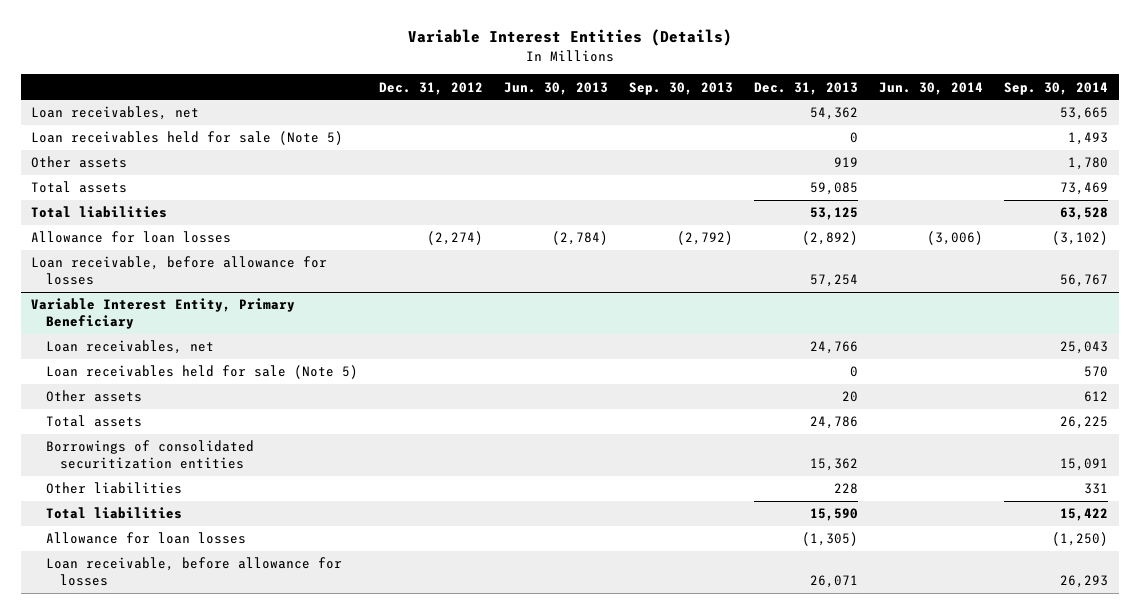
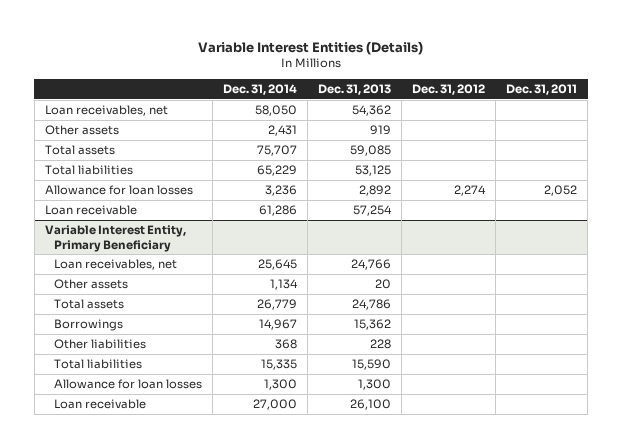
[503,81,608,95] Jun. 30, 2013 -> none
[628,81,733,95] Sep. 30, 2013 -> none
[879,81,984,95] Jun. 30, 2014 -> none
[1004,81,1109,95] Sep. 30, 2014 -> none
none -> [223,83,298,95] Dec. 31, 2014
none -> [506,83,578,95] Dec. 31, 2011
[31,131,344,146] Loan receivables held for sale (Note 5) -> none
[426,231,483,246] (2,274) -> [454,185,487,197] 2,274
[801,231,858,246] (2,892) -> [359,185,392,197] 2,892
[31,256,328,286] Loan receivable, before allowance for losses -> [44,205,137,216] Loan receivable
[45,365,358,380] Loan receivables held for sale (Note 5) -> none
[45,440,254,470] Borrowings of consolidated securitization entities -> [54,319,124,332] Borrowings
[801,532,858,547] (1,305) -> [358,379,392,391] 1,300
[45,557,342,587] Loan receivable, before allowance for losses -> [54,399,147,410] Loan receivable
[809,575,858,589] 26,071 -> [350,399,392,411] 26,100

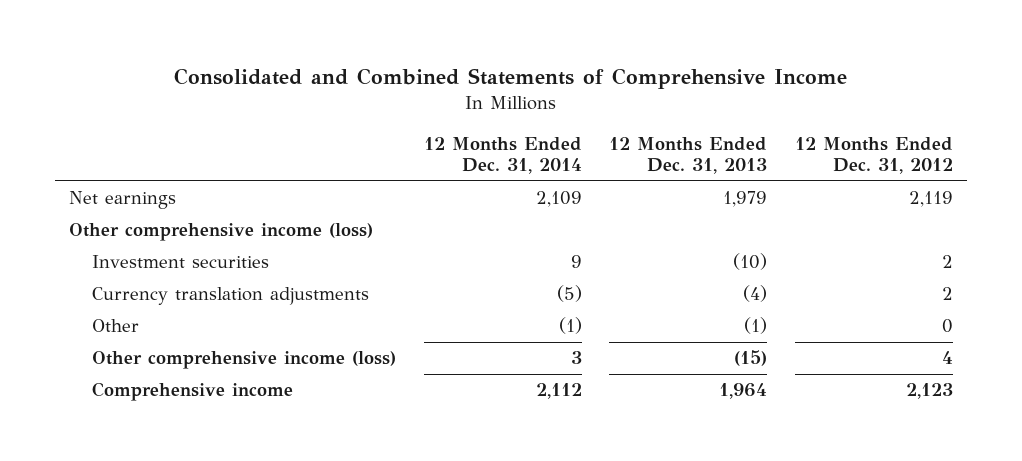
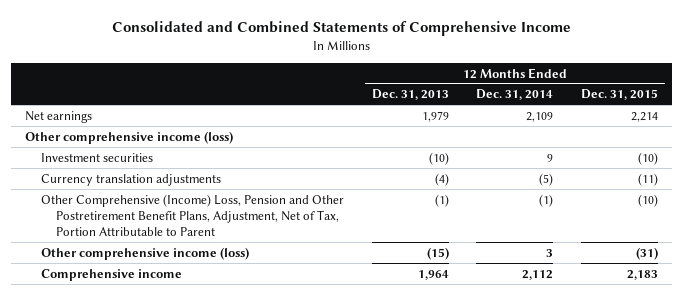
[794,136,953,175] 12 Months Ended Dec. 31, 2012 -> none
none -> [581,89,659,101] Dec. 31, 2015
[92,319,140,333] Other -> none
none -> [40,193,344,236] Other Comprehensive (Income) Loss, Pension and Other Postretirement Benefit Plans, Adjustment, Net of Tax, Portion Attributable to Parent

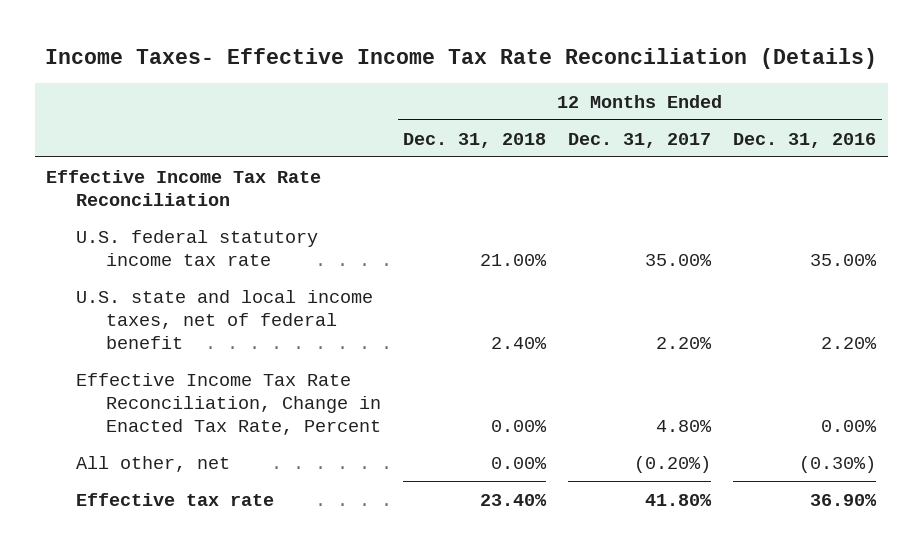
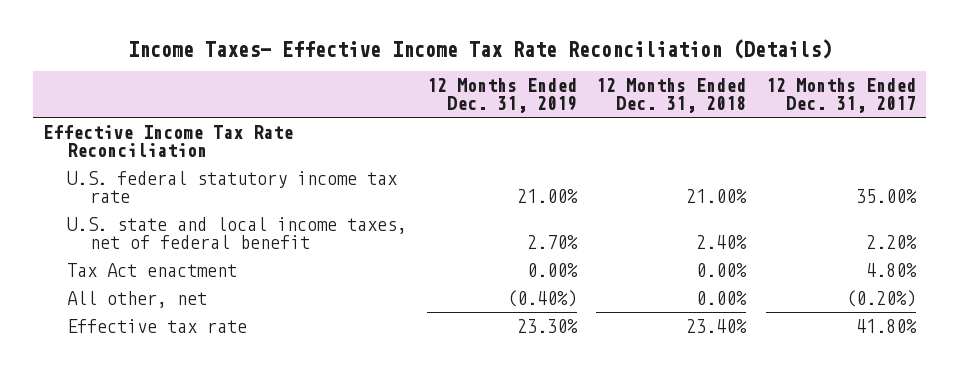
[733,132,877,148] Dec. 31, 2016 -> none
none -> [426,78,577,114] 12 Months Ended Dec. 31, 2019
[76,372,382,436] Effective Income Tax Rate Reconciliation, Change in Enacted Tax Rate, Percent -> [66,262,237,277] Tax Act enactment

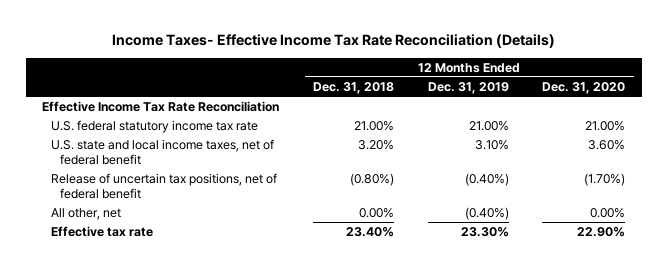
[766,78,917,114] 12 Months Ended Dec. 31, 2017 -> none
none -> [542,81,626,94] Dec. 31, 2020
[66,262,237,277] Tax Act enactment -> none
[526,234,578,249] 2.70% -> [474,140,509,151] 3.10%
[696,234,748,249] 2.40% -> [358,140,395,151] 3.20%
none -> [51,173,278,200] Release of uncertain tax positions, net of federal benefit

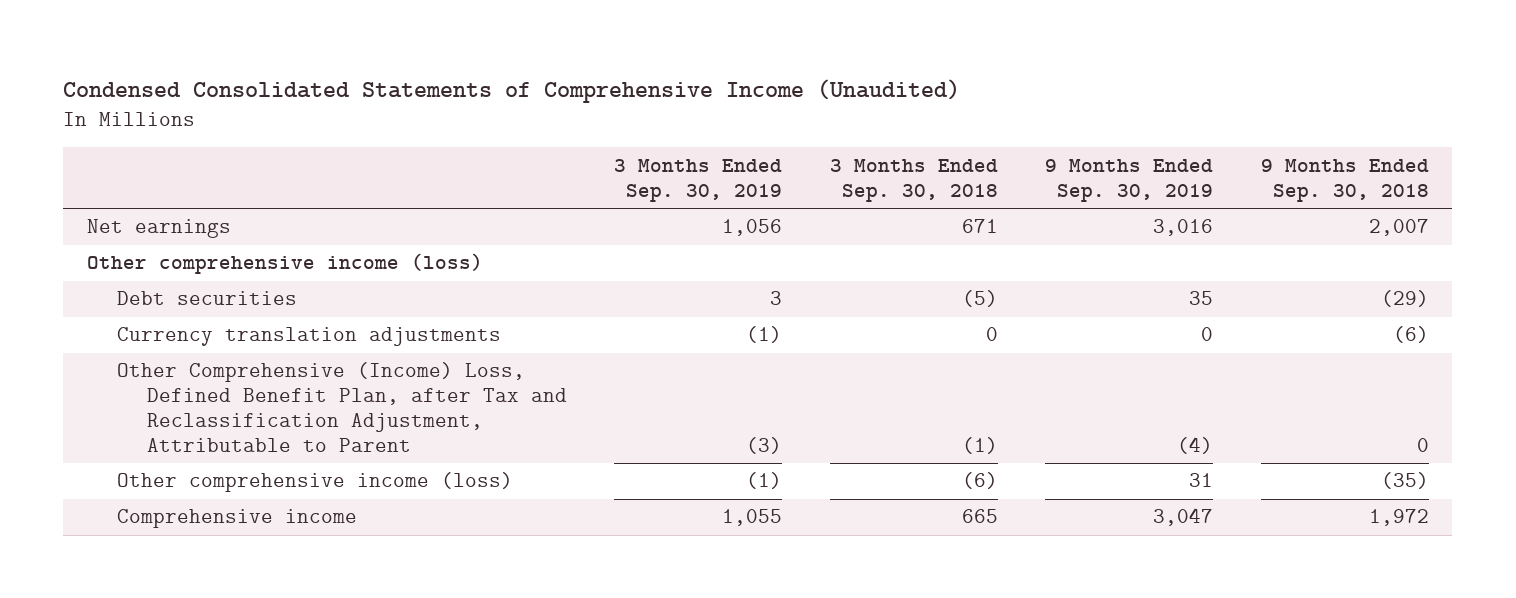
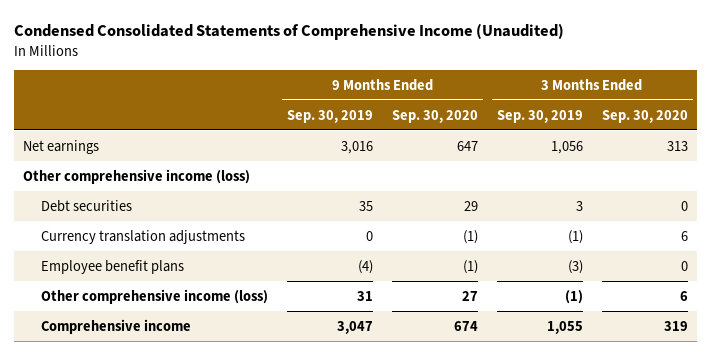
[829,158,998,202] 3 Months Ended Sep. 30, 2018 -> none
[1260,158,1429,202] 9 Months Ended Sep. 30, 2018 -> none
none -> [391,109,478,123] Sep. 30, 2020
none -> [601,109,688,123] Sep. 30, 2020
[117,362,568,452] Other Comprehensive (Income) Loss, Defined Benefit Plan, after Tax and Reclassification Adjustment, Attributable to Parent -> [41,259,185,274] Employee benefit plans

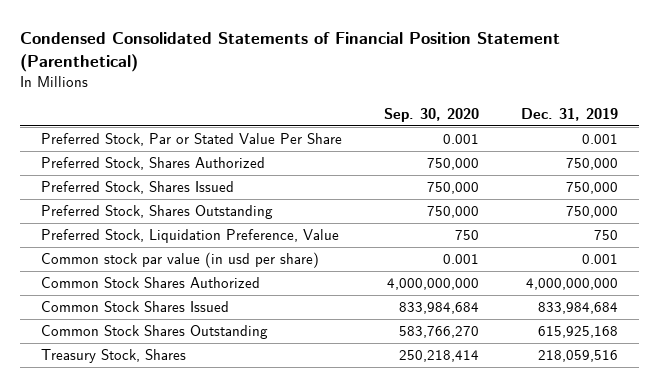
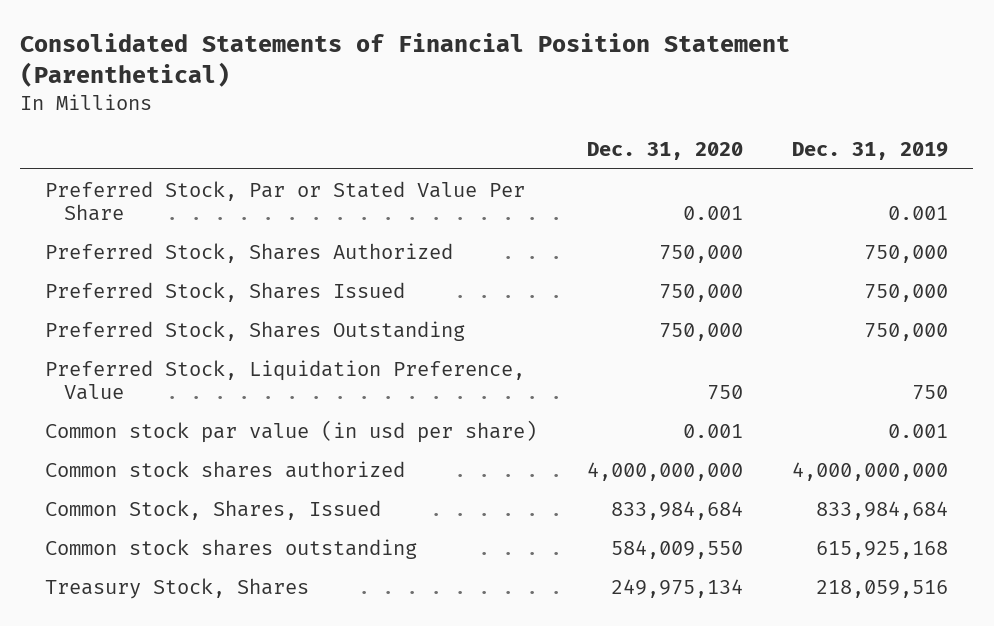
[20,31,561,72] Condensed Consolidated Statements of Financial Position Statement (Parenthetical) -> [20,32,791,87] Consolidated Statements of Financial Position Statement (Parenthetical)
[384,108,480,123] Sep. 30, 2020 -> none
none -> [586,142,743,161] Dec. 31, 2020
[41,277,261,289] Common Stock Shares Authorized -> [45,460,406,478] Common stock shares authorized
[41,301,230,313] Common Stock Shares Issued -> [45,499,382,520] Common Stock, Shares, Issued
[41,325,269,340] Common Stock Shares Outstanding -> [45,538,418,559] Common stock shares outstanding

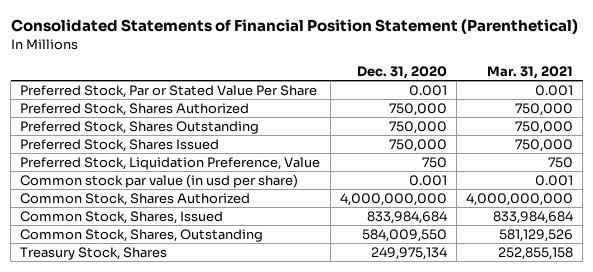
[792,142,949,161] Dec. 31, 2019 -> none
none -> [487,65,574,79] Mar. 31, 2021
[45,281,406,302] Preferred Stock, Shares Issued -> [20,138,220,152] Preferred Stock, Shares Issued
[45,460,406,478] Common stock shares authorized -> [20,192,251,206] Common Stock, Shares Authorized
[45,538,418,559] Common stock shares outstanding -> [20,228,264,242] Common Stock, Shares, Outstanding

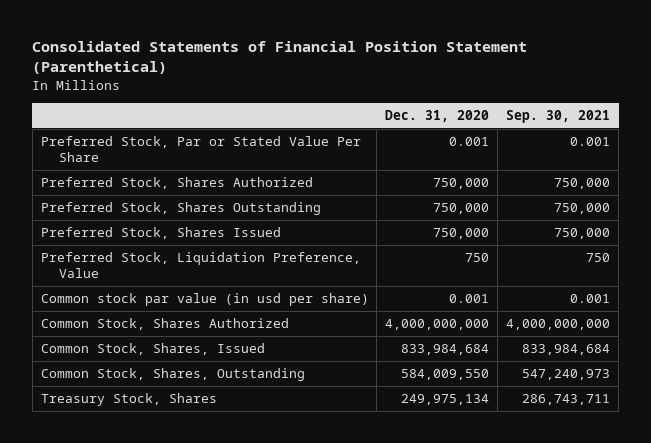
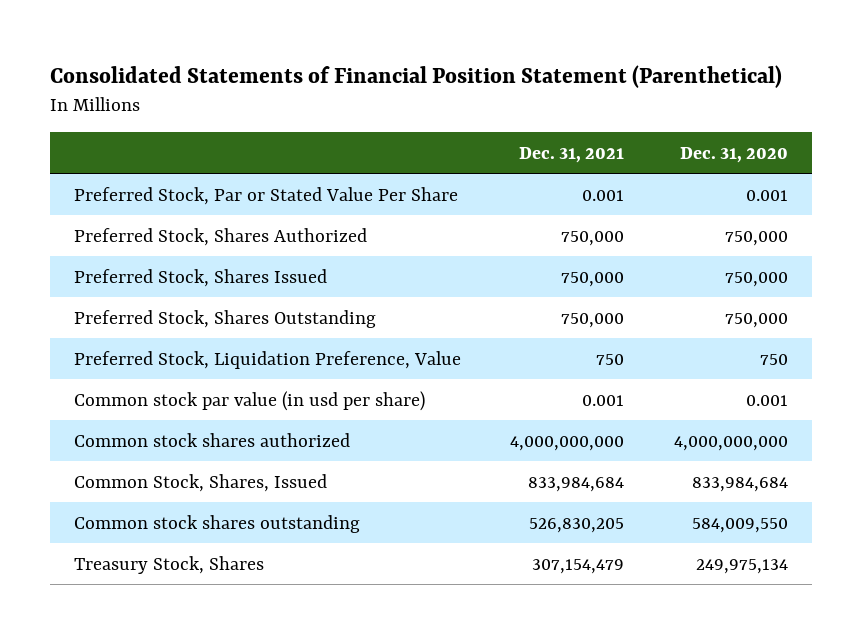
[506,109,611,123] Sep. 30, 2021 -> none
none -> [519,146,625,163] Dec. 31, 2021
[40,202,321,216] Preferred Stock, Shares Outstanding -> [74,309,377,328] Preferred Stock, Shares Outstanding
[40,318,289,331] Common Stock, Shares Authorized -> [74,432,351,447] Common stock shares authorized
[40,368,305,382] Common Stock, Shares, Outstanding -> [74,514,361,533] Common stock shares outstanding

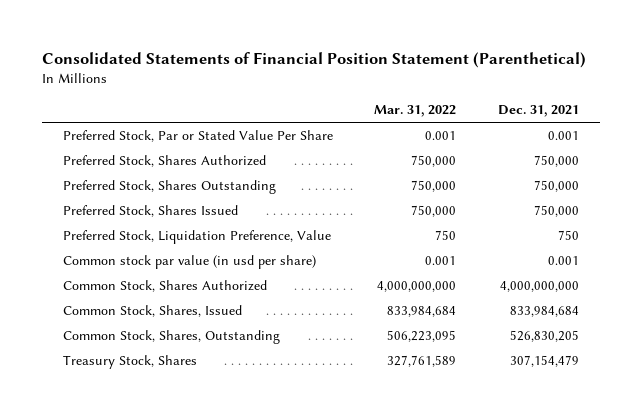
[679,146,788,163] Dec. 31, 2020 -> none
none -> [374,105,457,118] Mar. 31, 2022
[74,268,328,287] Preferred Stock, Shares Issued -> [62,205,238,218] Preferred Stock, Shares Issued
[74,432,351,447] Common stock shares authorized -> [62,280,267,293] Common Stock, Shares Authorized
[74,514,361,533] Common stock shares outstanding -> [62,330,280,345] Common Stock, Shares, Outstanding

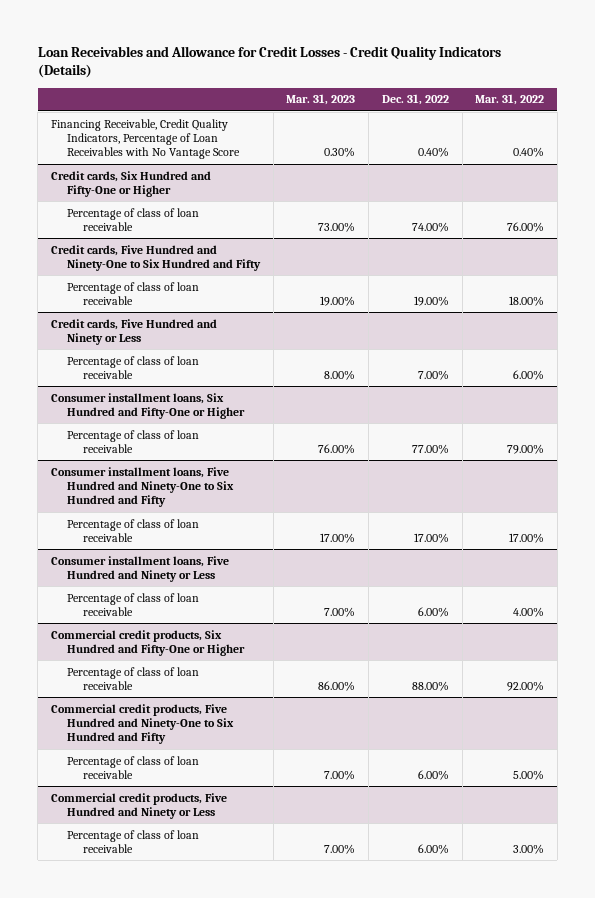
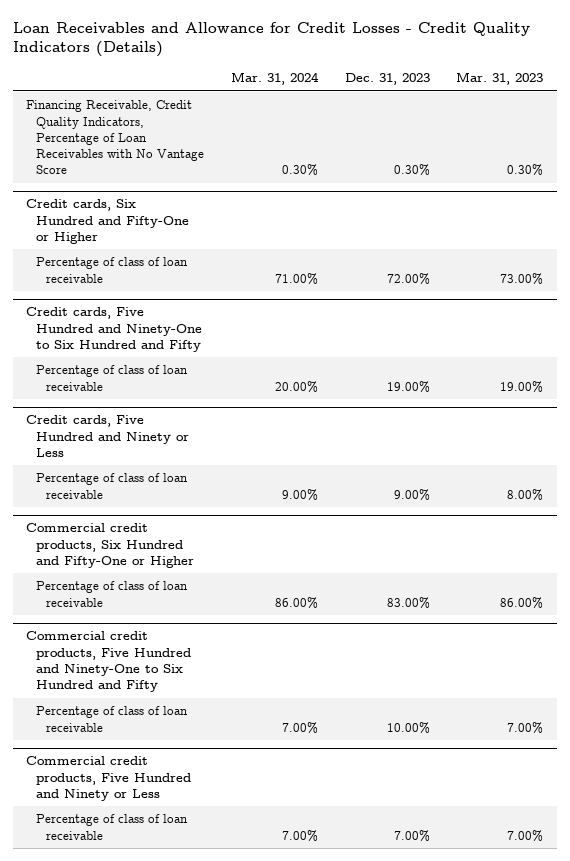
[381,94,449,106] Dec. 31, 2022 -> none
[475,94,545,106] Mar. 31, 2022 -> none
none -> [230,72,319,86] Mar. 31, 2024
none -> [344,73,430,86] Dec. 31, 2023
[50,392,246,420] Consumer installment loans, Six Hundred and Fifty-One or Higher -> none
[67,429,200,454] Percentage of class of loan receivable -> none
[50,466,235,508] Consumer installment loans, Five Hundred and Ninety-One to Six Hundred and Fifty -> none
[67,518,200,543] Percentage of class of loan receivable -> none
[50,555,229,583] Consumer installment loans, Five Hundred and Ninety or Less -> none
[67,592,200,617] Percentage of class of loan receivable -> none

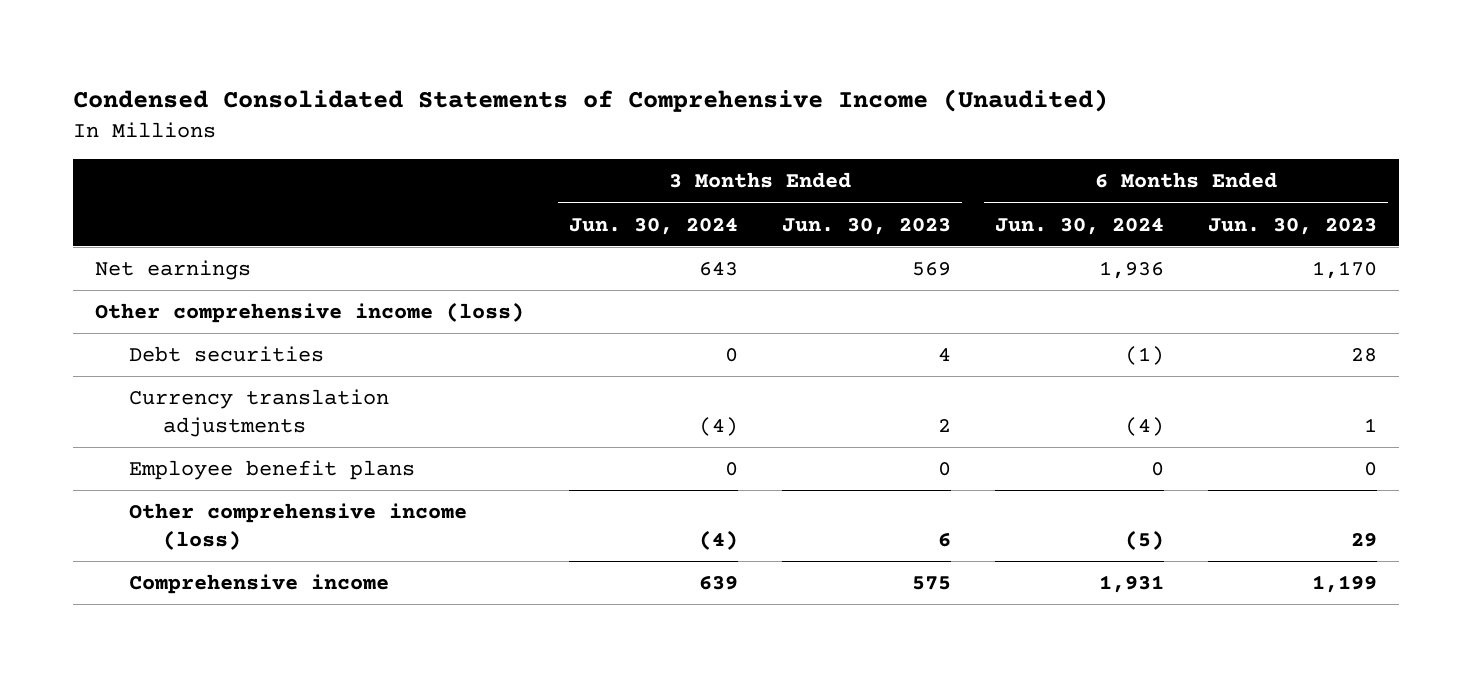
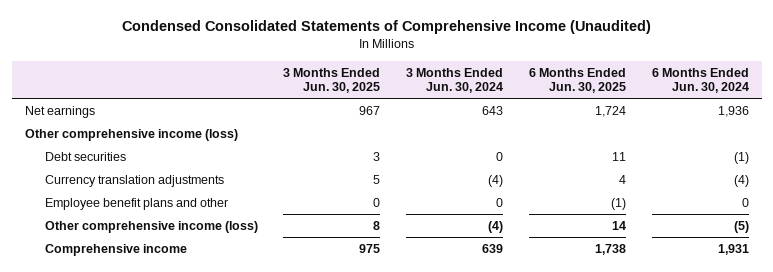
[781,217,951,235] Jun. 30, 2023 -> none
[1208,217,1378,235] Jun. 30, 2023 -> none
none -> [283,67,381,94] 3 Months Ended Jun. 30, 2025
none -> [528,67,626,94] 6 Months Ended Jun. 30, 2025
[129,460,416,481] Employee benefit plans -> [44,198,228,211] Employee benefit plans and other

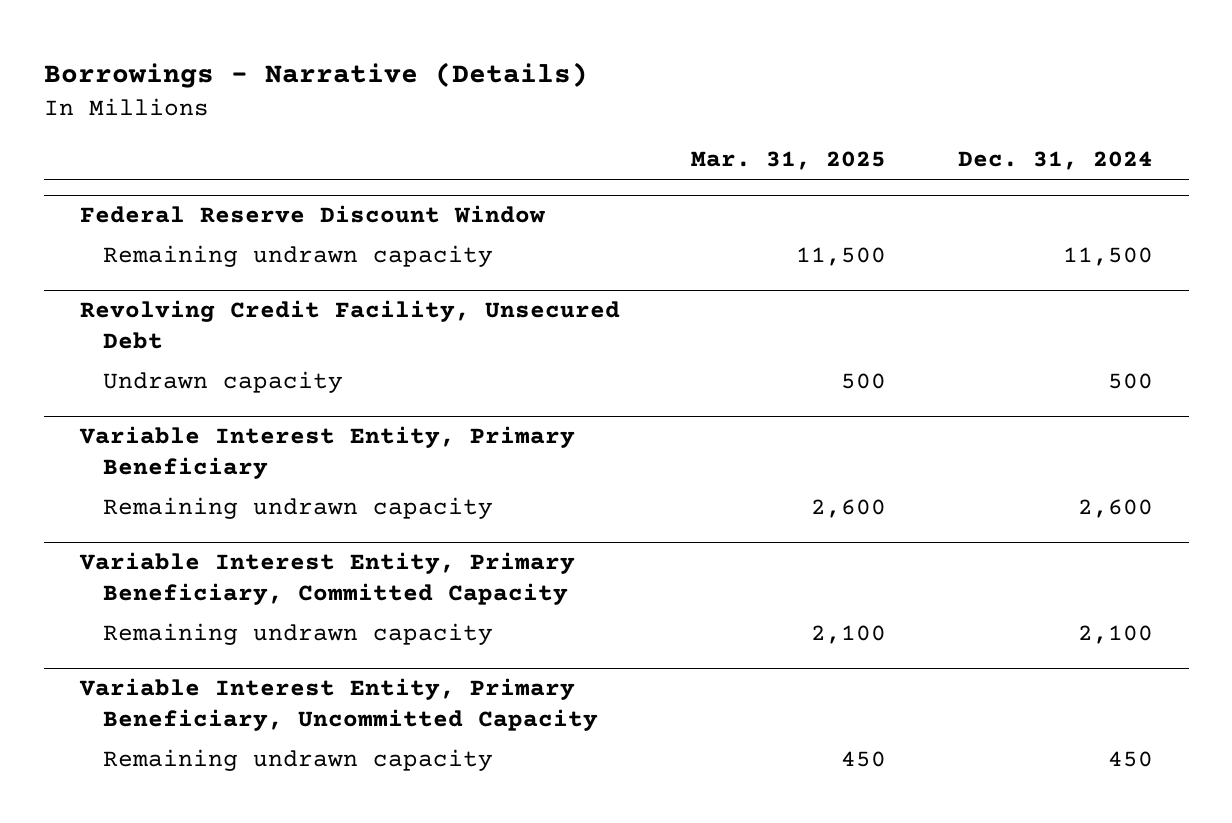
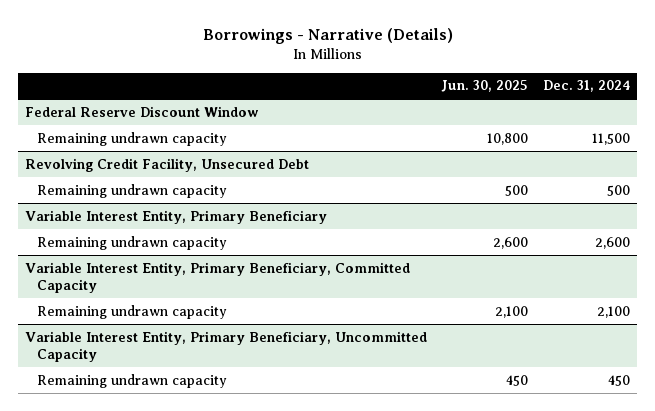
[691,151,887,171] Mar. 31, 2025 -> none
none -> [441,80,529,93] Jun. 30, 2025
[103,370,344,393] Undrawn capacity -> [37,183,228,198] Remaining undrawn capacity

